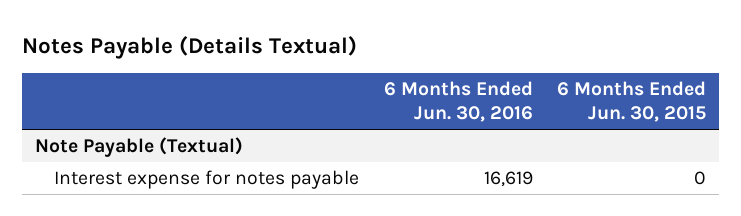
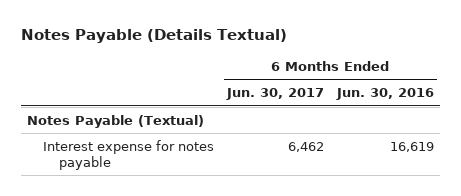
[557,81,707,123] 6 Months Ended Jun. 30, 2015 -> none
none -> [225,88,324,101] Jun. 30, 2017
[34,137,243,158] Note Payable (Textual) -> [27,114,205,128] Notes Payable (Textual)

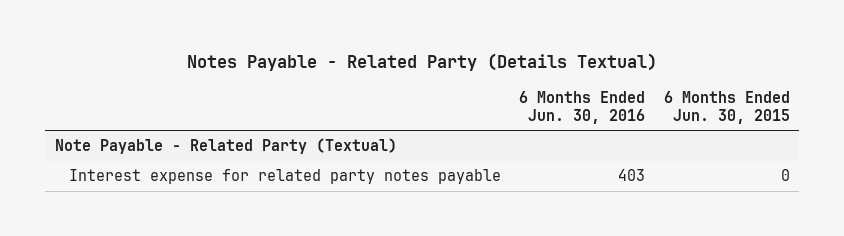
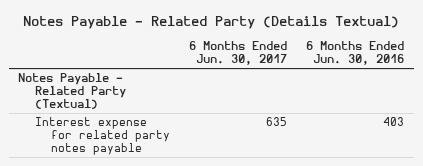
[663,90,790,124] 6 Months Ended Jun. 30, 2015 -> none
none -> [188,41,287,66] 6 Months Ended Jun. 30, 2017
[54,138,397,155] Note Payable - Related Party (Textual) -> [18,73,126,109] Notes Payable - Related Party (Textual)

